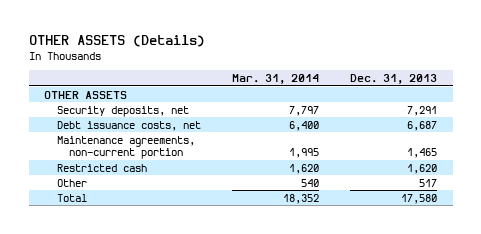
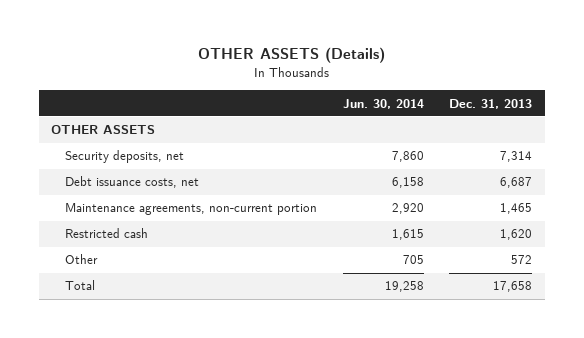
[231,74,319,85] Mar. 31, 2014 -> none
none -> [342,98,424,109] Jun. 30, 2014
[407,105,438,116] 7,291 -> [500,151,533,163] 7,314
[419,178,438,187] 517 -> [511,255,533,265] 572
[401,193,438,204] 17,580 -> [493,281,533,293] 17,658

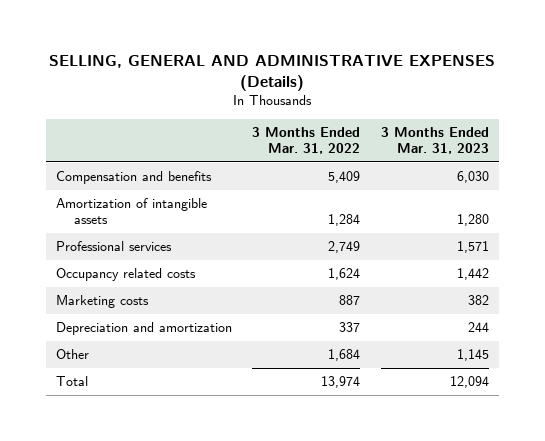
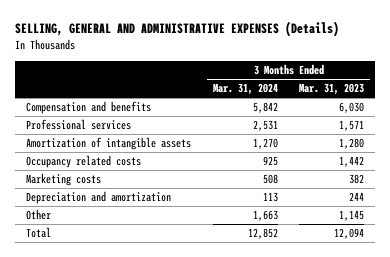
[252,126,361,155] 3 Months Ended Mar. 31, 2022 -> none
none -> [212,83,278,96] Mar. 31, 2024
[55,198,207,225] Amortization of intangible assets -> [26,137,192,151] Amortization of intangible assets

